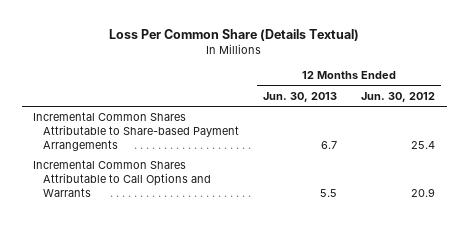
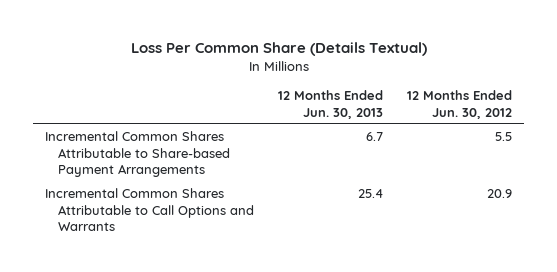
[410,140,435,149] 25.4 -> [495,132,513,142] 5.5
[319,188,337,197] 5.5 -> [358,189,384,199] 25.4

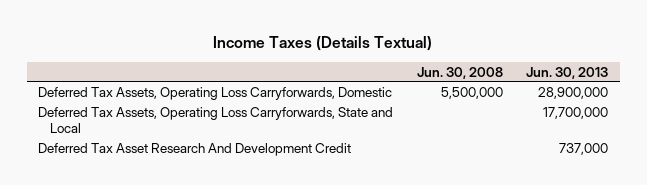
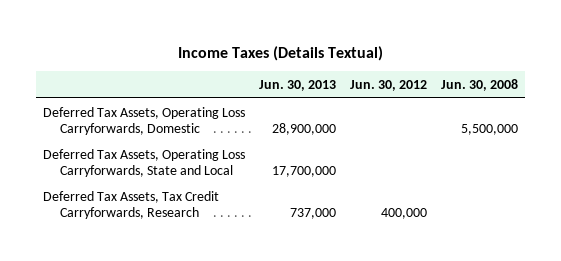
none -> [349,79,427,91] Jun. 30, 2012
[38,142,352,156] Deferred Tax Asset Research And Development Credit -> [43,190,220,219] Deferred Tax Assets, Tax Credit Carryforwards, Research

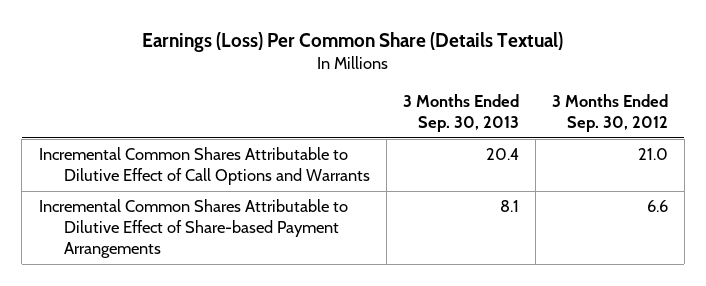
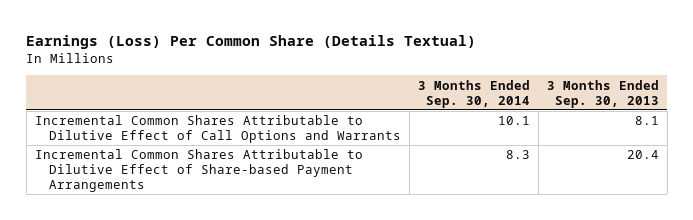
[551,94,668,132] 3 Months Ended Sep. 30, 2012 -> none
none -> [417,79,530,108] 3 Months Ended Sep. 30, 2014
[485,148,519,161] 20.4 -> [634,116,659,126] 8.1
[499,200,519,213] 8.1 -> [626,150,659,160] 20.4

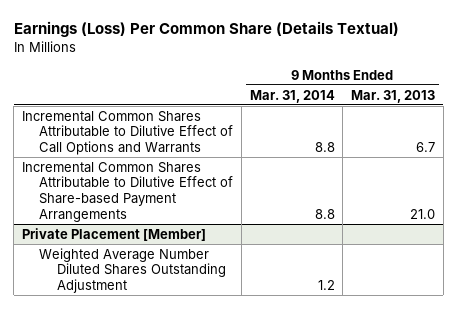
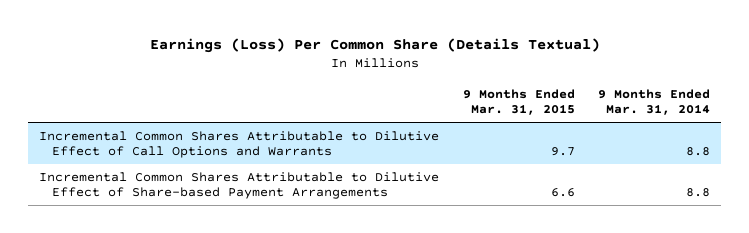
[350,89,435,103] Mar. 31, 2013 -> none
none -> [462,88,575,116] 9 Months Ended Mar. 31, 2015
[21,227,206,241] Private Placement [Member] -> none
[39,247,226,294] Weighted Average Number Diluted Shares Outstanding Adjustment -> none

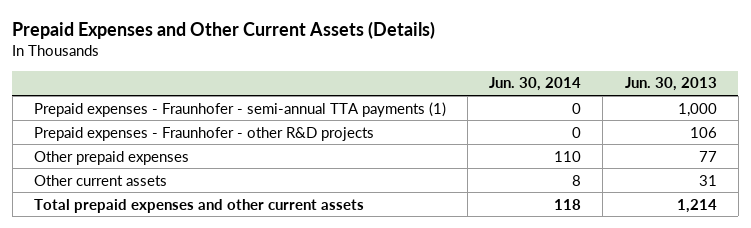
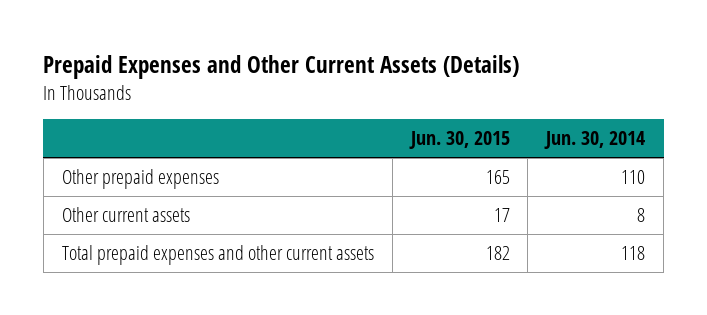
[624,77,717,92] Jun. 30, 2013 -> none
none -> [408,130,510,149] Jun. 30, 2015
[34,101,447,117] Prepaid expenses - Fraunhofer - semi-annual TTA payments (1) -> none
[34,126,375,141] Prepaid expenses - Fraunhofer - other R&D projects -> none

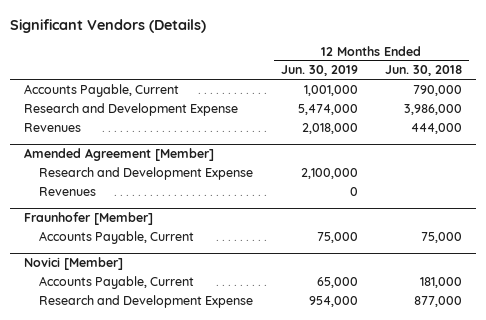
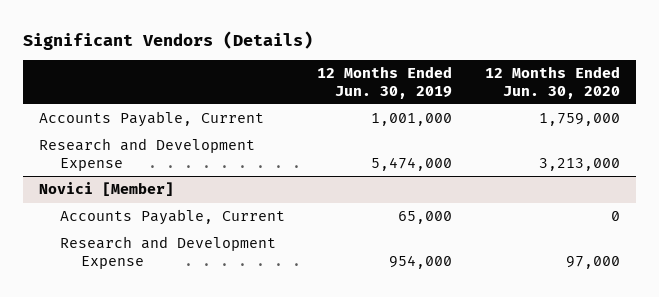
[385,65,463,77] Jun. 30, 2018 -> none
none -> [484,66,620,99] 12 Months Ended Jun. 30, 2020
[24,122,82,132] Revenues -> none
[24,148,215,162] Amended Agreement [Member] -> none
[38,166,253,180] Research and Development Expense -> none
[38,186,96,196] Revenues -> none
[24,212,154,226] Fraunhofer [Member] -> none
[38,230,194,244] Accounts Payable, Current -> none

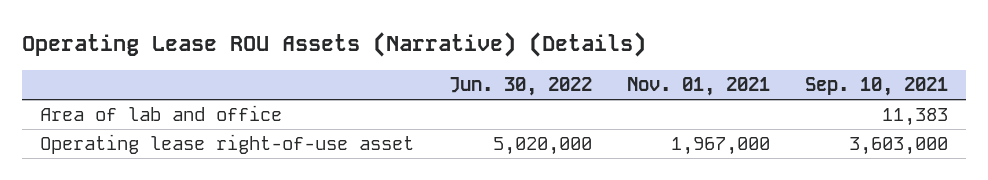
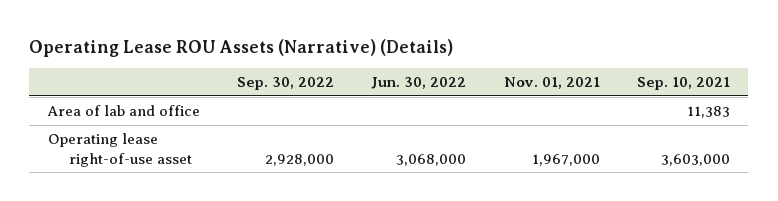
none -> [237,77,335,91] Sep. 30, 2022
[492,137,592,156] 5,020,000 -> [396,153,467,166] 3,068,000

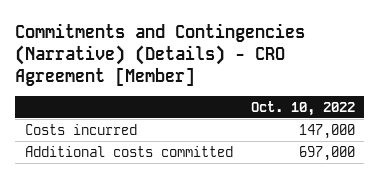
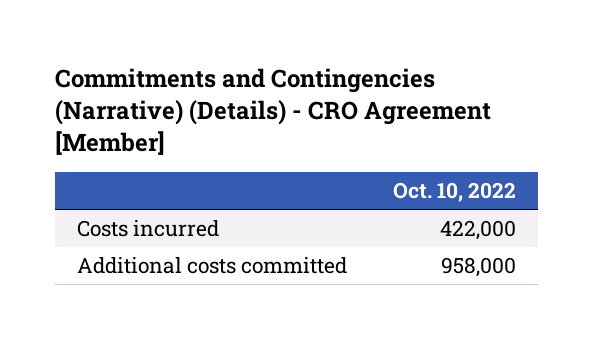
[299,123,356,139] 147,000 -> [439,220,516,241] 422,000
[299,145,356,161] 697,000 -> [440,257,516,278] 958,000

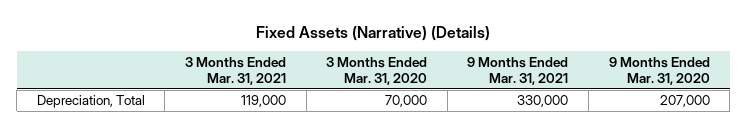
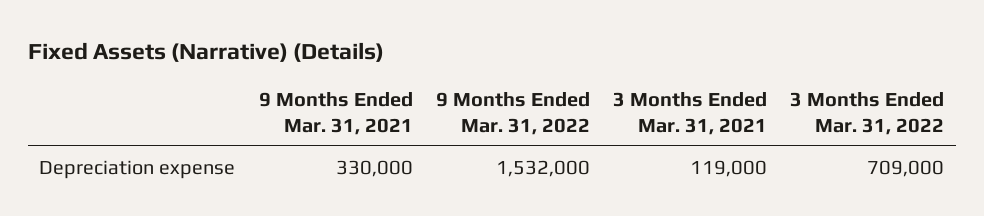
[326,56,428,86] 3 Months Ended Mar. 31, 2020 -> none
[608,56,710,86] 9 Months Ended Mar. 31, 2020 -> none
none -> [435,92,590,135] 9 Months Ended Mar. 31, 2022
none -> [790,92,945,135] 3 Months Ended Mar. 31, 2022
[36,95,145,109] Depreciation, Total -> [39,160,236,180] Depreciation expense

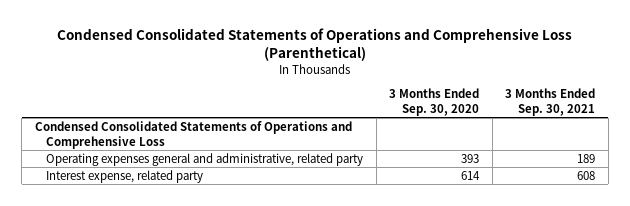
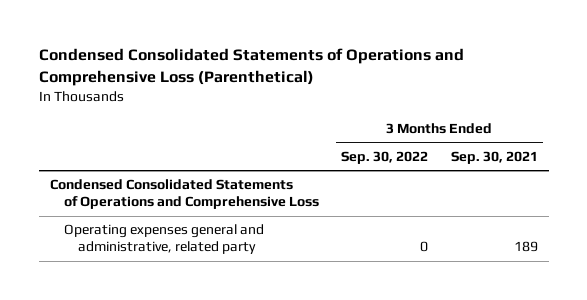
[389,88,480,116] 3 Months Ended Sep. 30, 2020 -> none
none -> [341,151,429,165] Sep. 30, 2022
[46,169,204,183] Interest expense, related party -> none

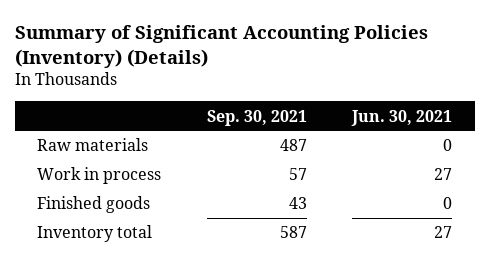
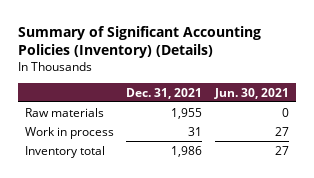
[206,109,307,126] Sep. 30, 2021 -> none
none -> [126,87,203,99] Dec. 31, 2021
[37,196,151,214] Finished goods -> none

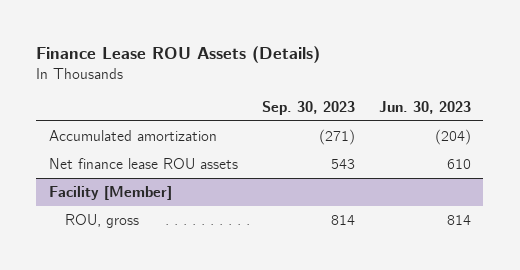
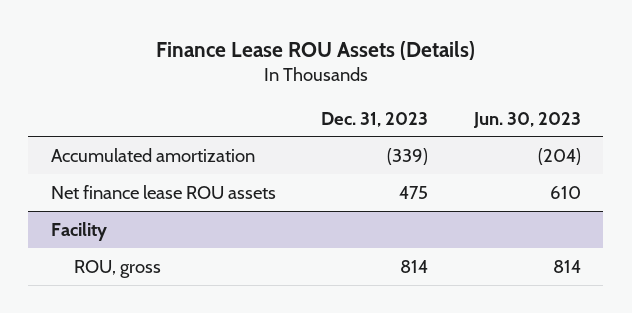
[261,101,355,116] Sep. 30, 2023 -> none
none -> [321,111,429,127] Dec. 31, 2023
[48,185,172,200] Facility [Member] -> [50,221,107,241] Facility

